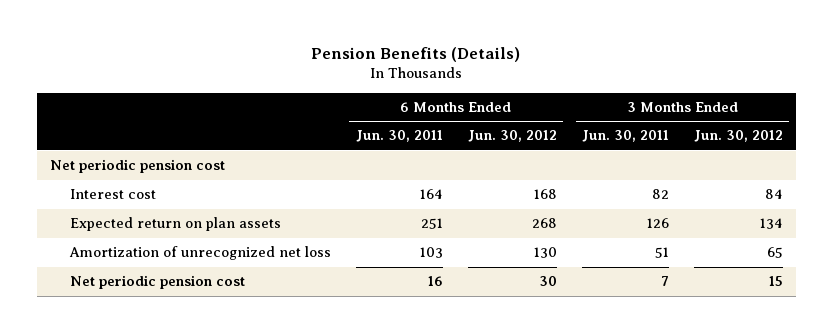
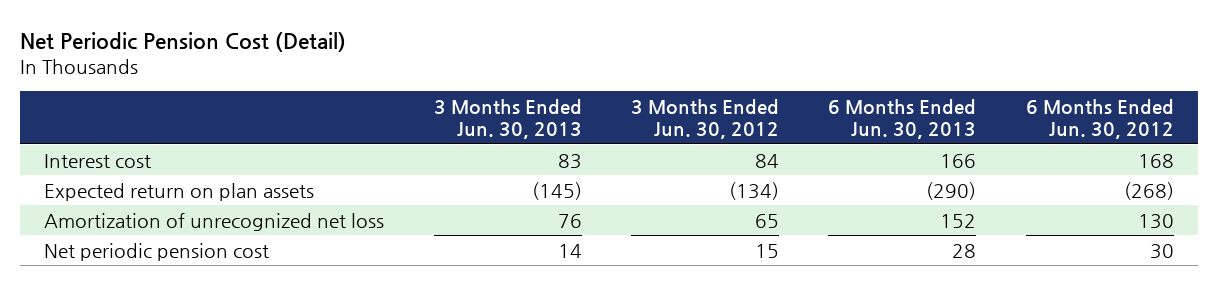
[311,47,521,63] Pension Benefits (Details) -> [19,32,346,53] Net Periodic Pension Cost (Detail)
[355,130,443,143] Jun. 30, 2011 -> none
[581,130,669,143] Jun. 30, 2011 -> none
none -> [433,98,582,140] 3 Months Ended Jun. 30, 2013
none -> [828,98,977,140] 6 Months Ended Jun. 30, 2013
[49,159,225,174] Net periodic pension cost -> none
[531,218,557,229] 268 -> [1123,181,1174,200] (268)
[760,218,784,230] 134 -> [729,181,780,200] (134)

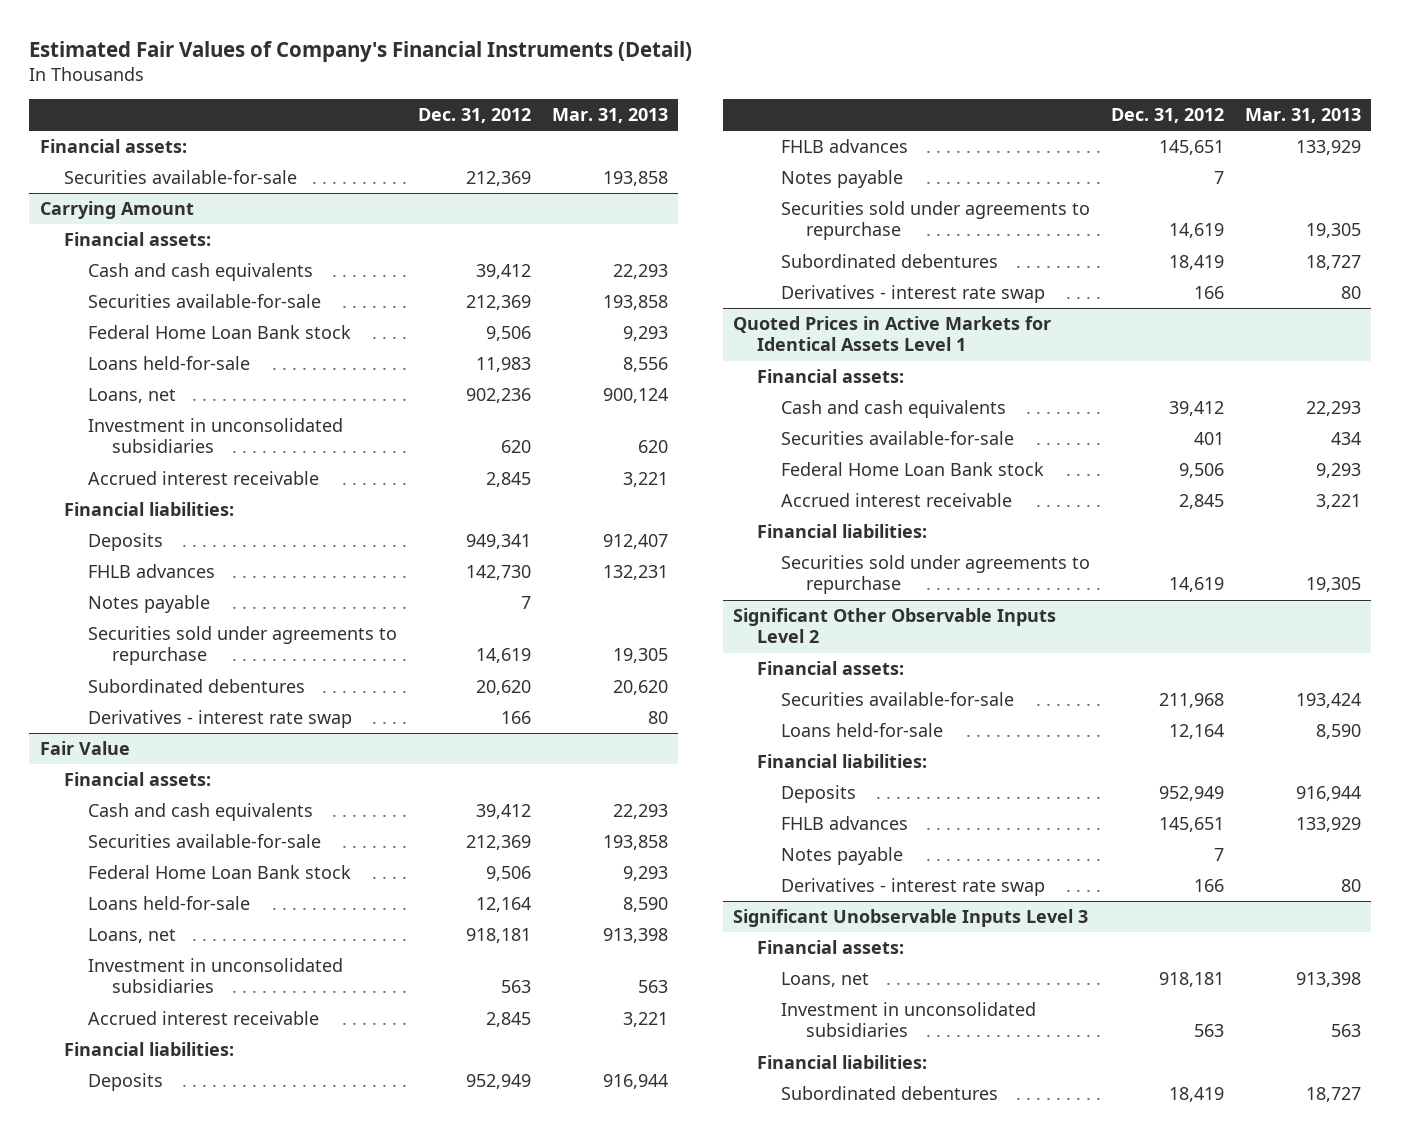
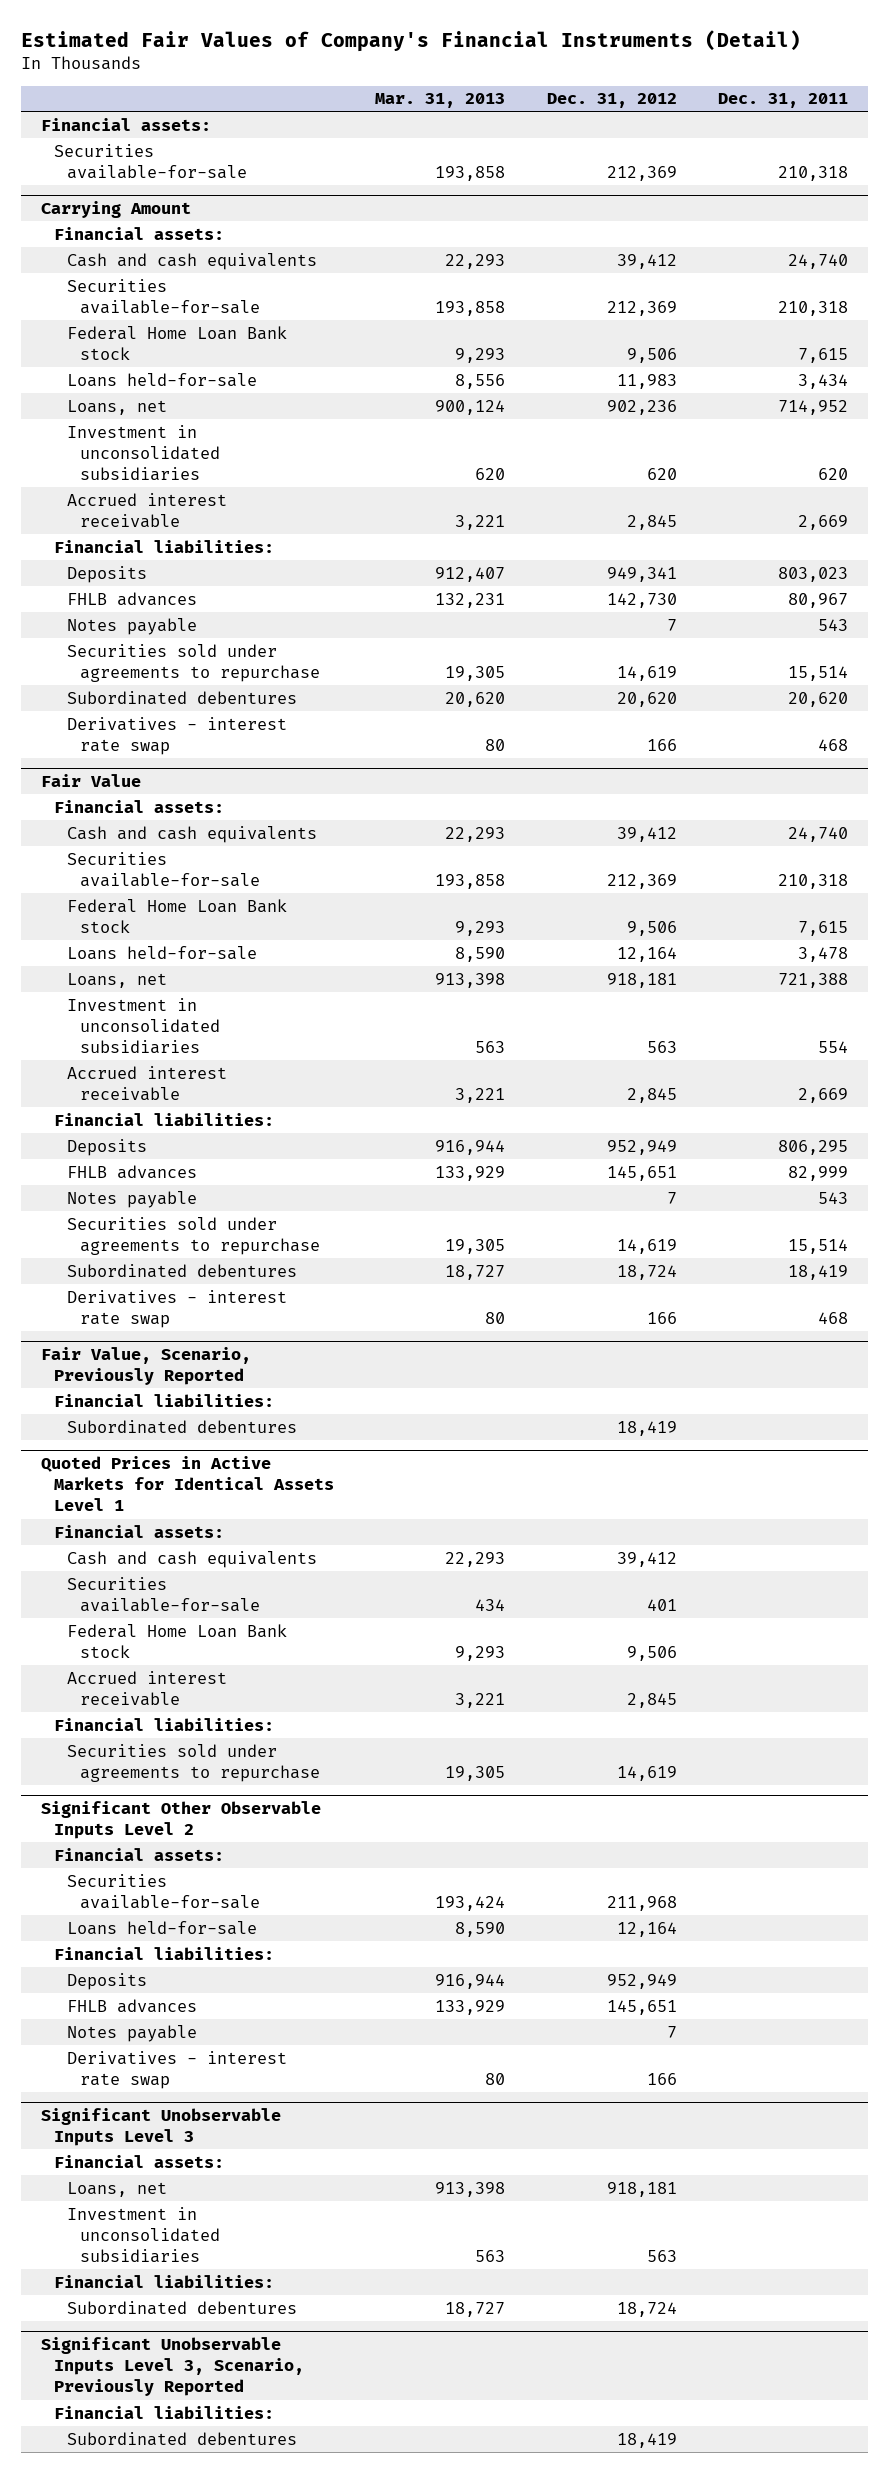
none -> [717,93,848,109] Dec. 31, 2011
[1169,255,1225,271] 18,419 -> [616,1264,677,1280] 18,724
none -> [41,1347,252,1386] Fair Value, Scenario, Previously Reported
none -> [54,1393,275,1407] Financial liabilities:
none -> [67,1419,298,1434] Subordinated debentures
[1169,1087,1225,1103] 18,419 -> [616,2301,677,2317] 18,724
none -> [41,2337,305,2397] Significant Unobservable Inputs Level 3, Scenario, Previously Reported
none -> [54,2405,275,2419] Financial liabilities:
none -> [67,2431,298,2446] Subordinated debentures

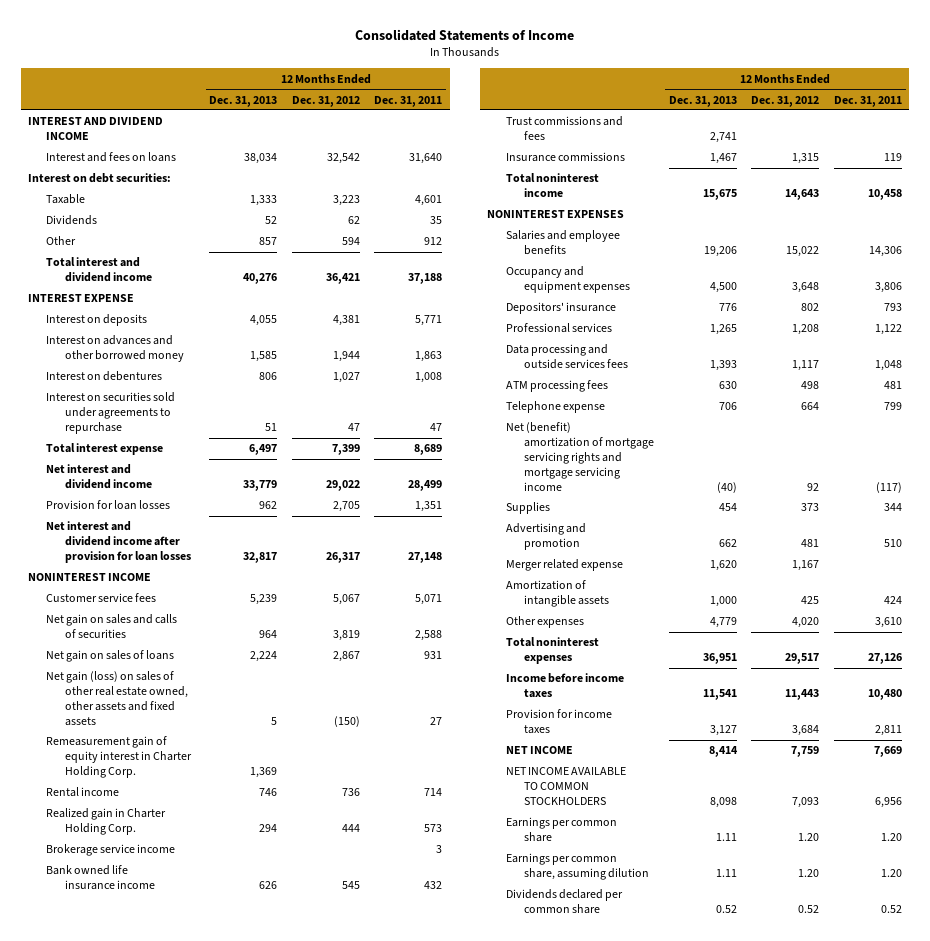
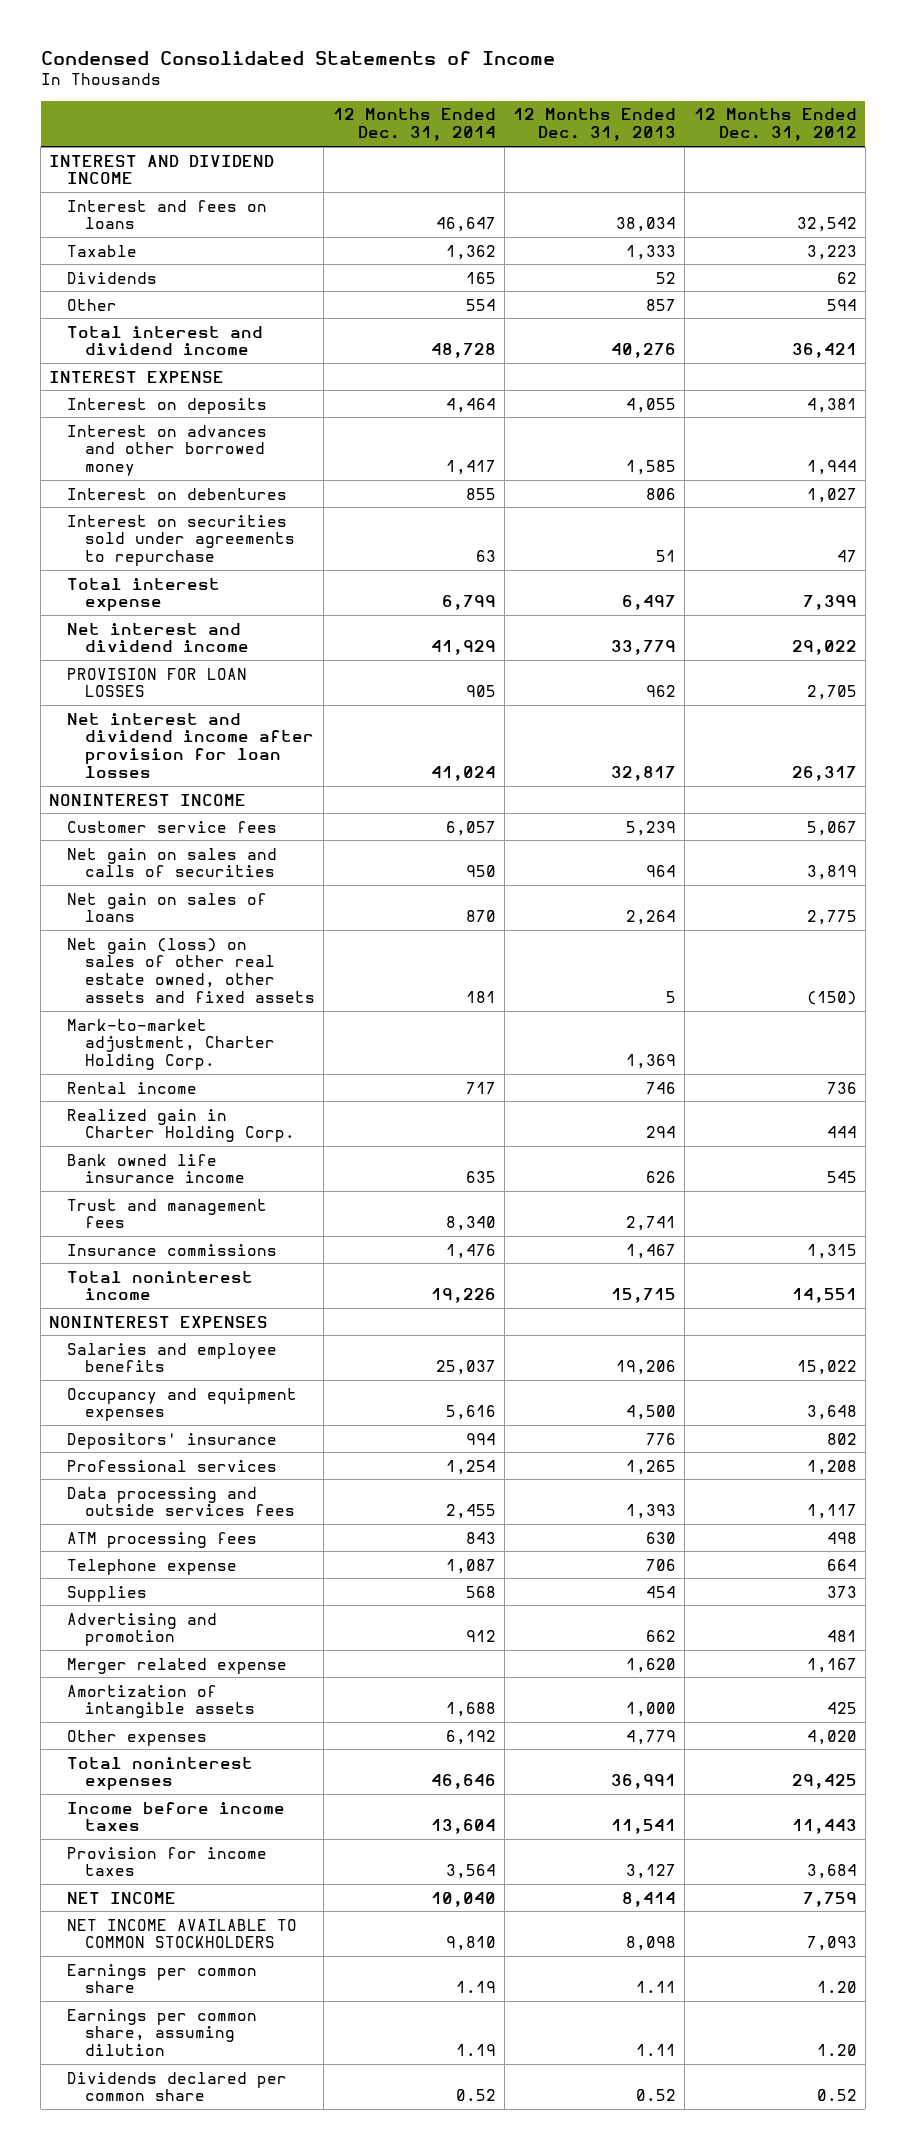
[354,28,574,41] Consolidated Statements of Income -> [40,50,555,65] Condensed Consolidated Statements of Income
[374,95,443,107] Dec. 31, 2011 -> none
none -> [332,108,496,142] 12 Months Ended Dec. 31, 2014
[27,173,171,184] Interest on debt securities: -> none
[46,500,171,511] Provision for loan losses -> [67,667,248,698] PROVISION FOR LOAN LOSSES
[250,651,278,663] 2,224 -> [626,910,677,926] 2,264
[332,651,360,663] 2,867 -> [806,910,857,926] 2,775
[46,736,192,779] Remeasurement gain of equity interest in Charter Holding Corp. -> [67,1018,276,1071] Mark-to-market adjustment, Charter Holding Corp.
[46,844,176,857] Brokerage service income -> none
[505,116,623,141] Trust commissions and fees -> [67,1198,268,1229] Trust and management fees
[702,189,737,201] 15,675 -> [611,1288,677,1304] 15,715
[785,189,820,201] 14,643 -> [791,1288,857,1304] 14,551
[505,422,655,492] Net (benefit) amortization of mortgage servicing rights and mortgage servicing income -> none
[702,653,737,665] 36,951 -> [611,1774,677,1790] 36,991
[785,653,820,665] 29,517 -> [791,1774,857,1790] 29,425

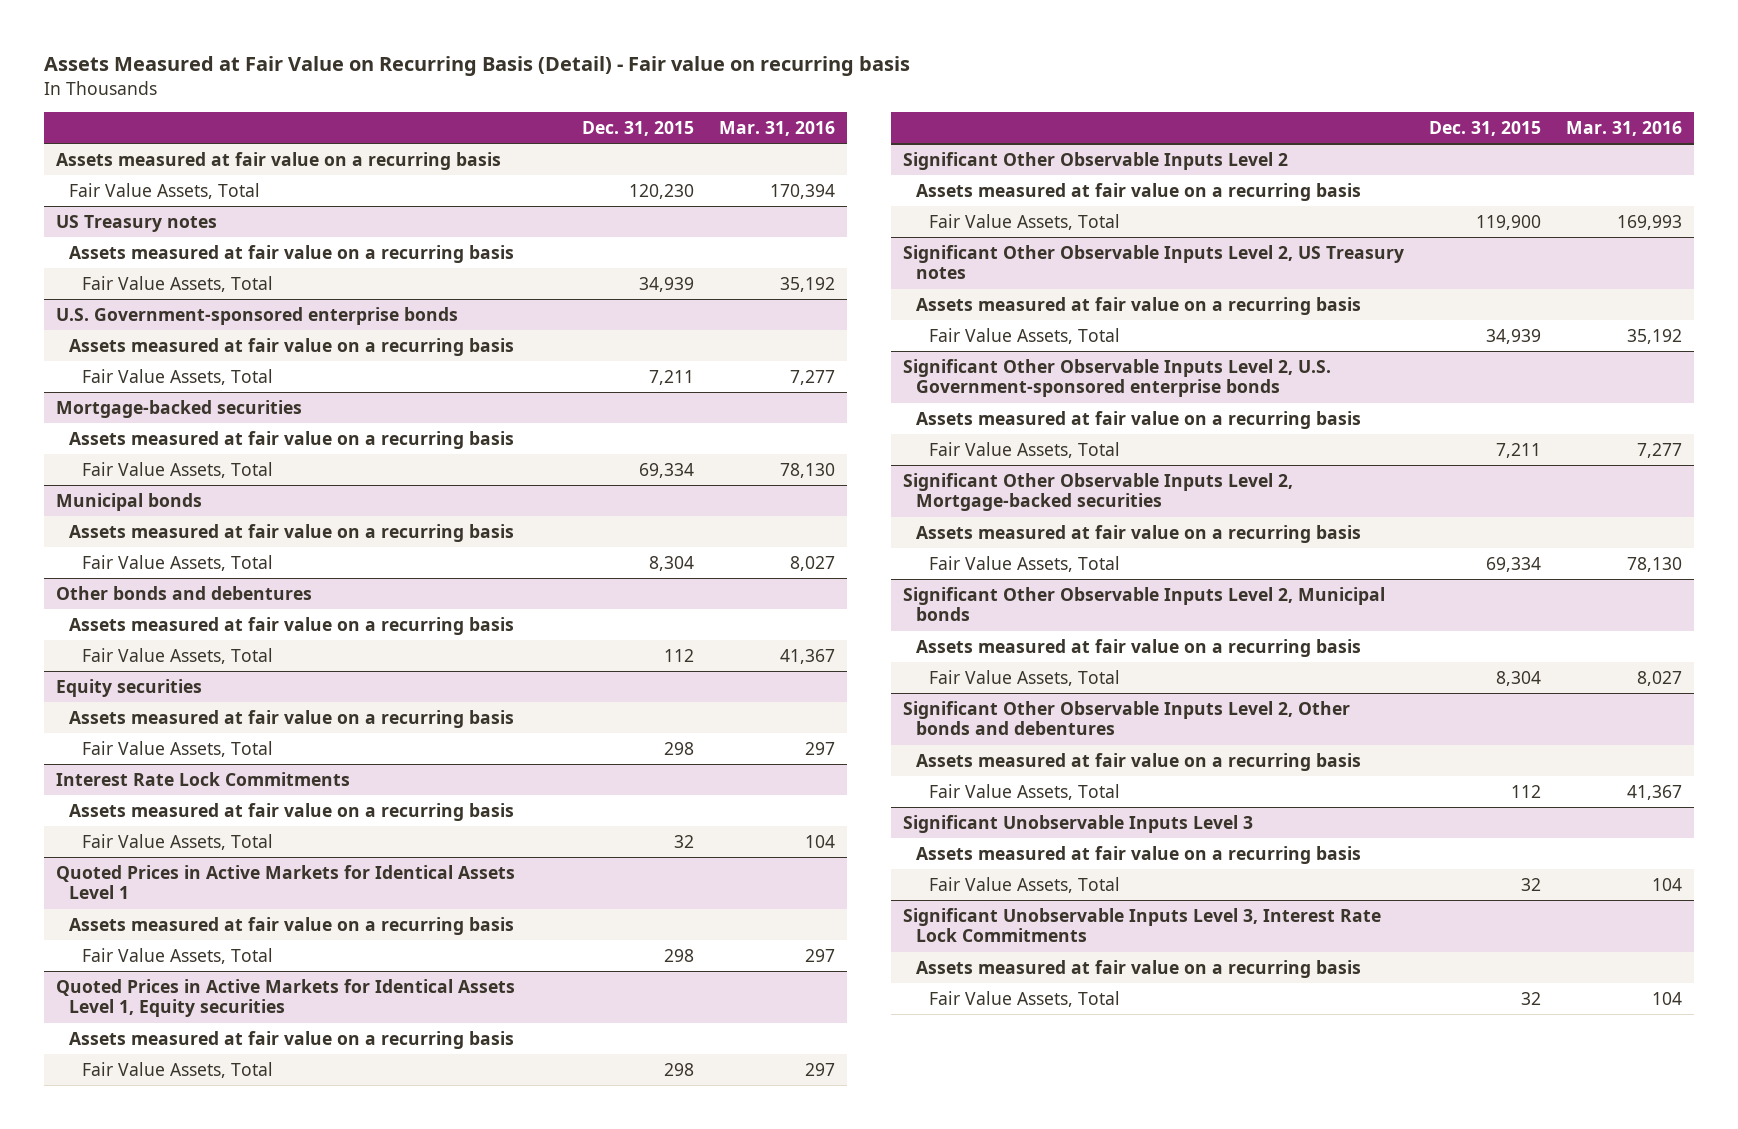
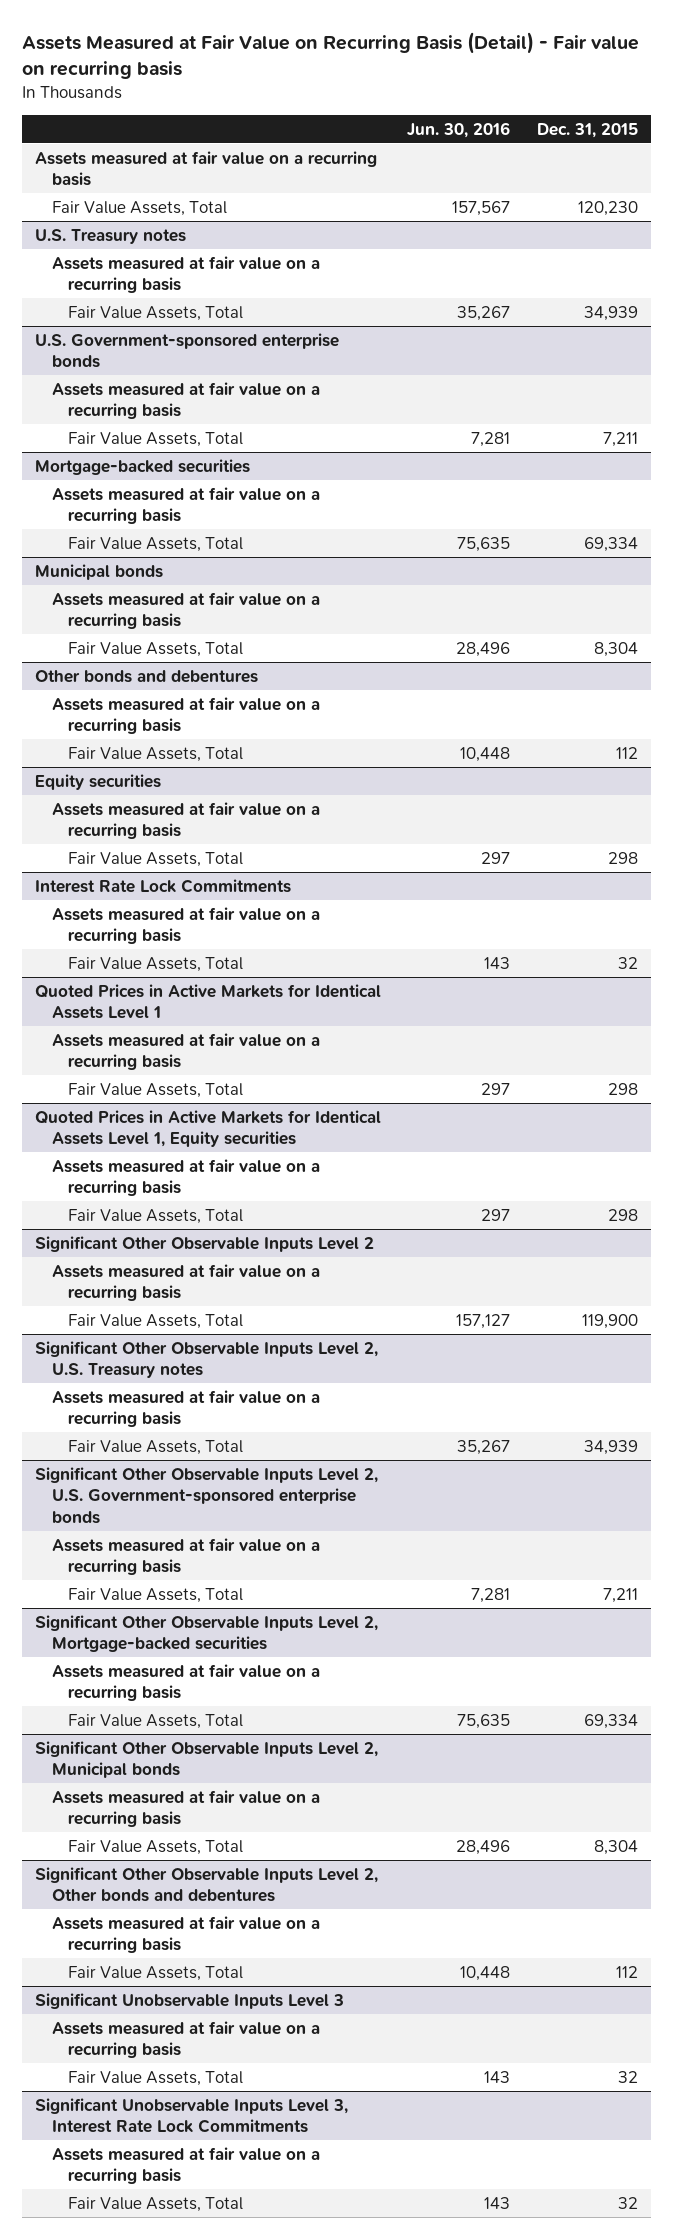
[718,121,835,137] Mar. 31, 2016 -> none
none -> [407,121,511,138] Jun. 30, 2016
[55,214,217,232] US Treasury notes -> [35,228,187,244] U.S. Treasury notes
[903,244,1405,280] Significant Other Observable Inputs Level 2, US Treasury notes -> [35,1340,379,1379] Significant Other Observable Inputs Level 2, U.S. Treasury notes

